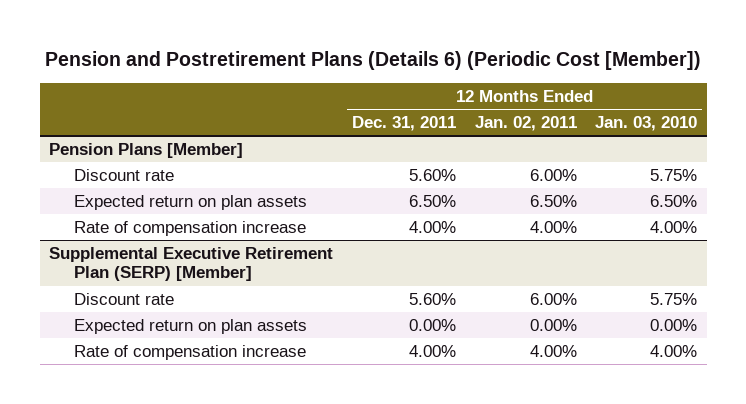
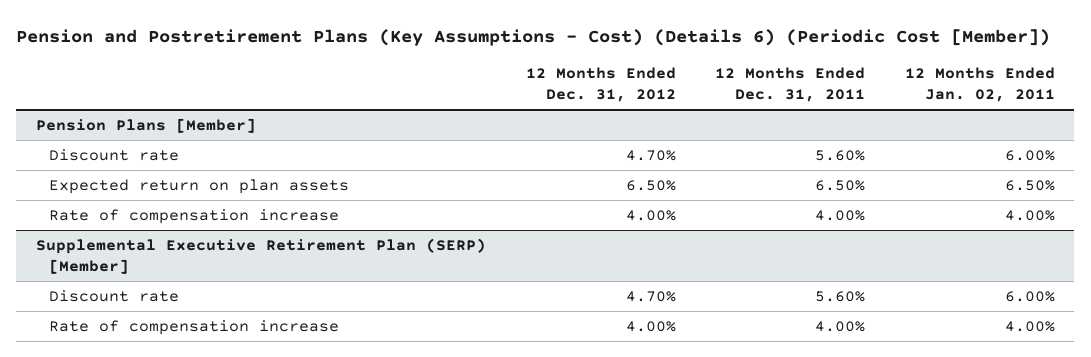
[45,51,702,71] Pension and Postretirement Plans (Details 6) (Periodic Cost [Member]) -> [16,28,1051,46] Pension and Postretirement Plans (Key Assumptions - Cost) (Details 6) (Periodic Cost [Member])
[595,116,698,132] Jan. 03, 2010 -> none
none -> [525,67,676,103] 12 Months Ended Dec. 31, 2012
[73,318,307,334] Expected return on plan assets -> none

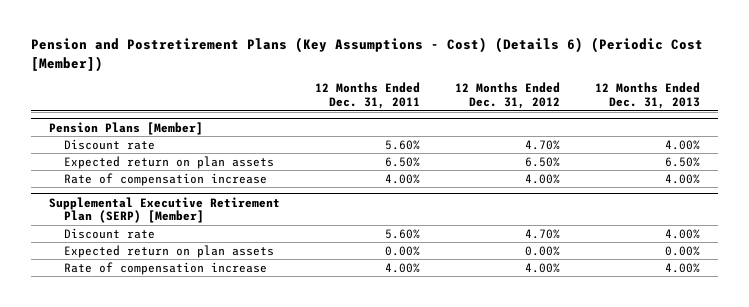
[904,67,1055,103] 12 Months Ended Jan. 02, 2011 -> none
none -> [595,82,701,110] 12 Months Ended Dec. 31, 2013
none -> [64,244,275,258] Expected return on plan assets

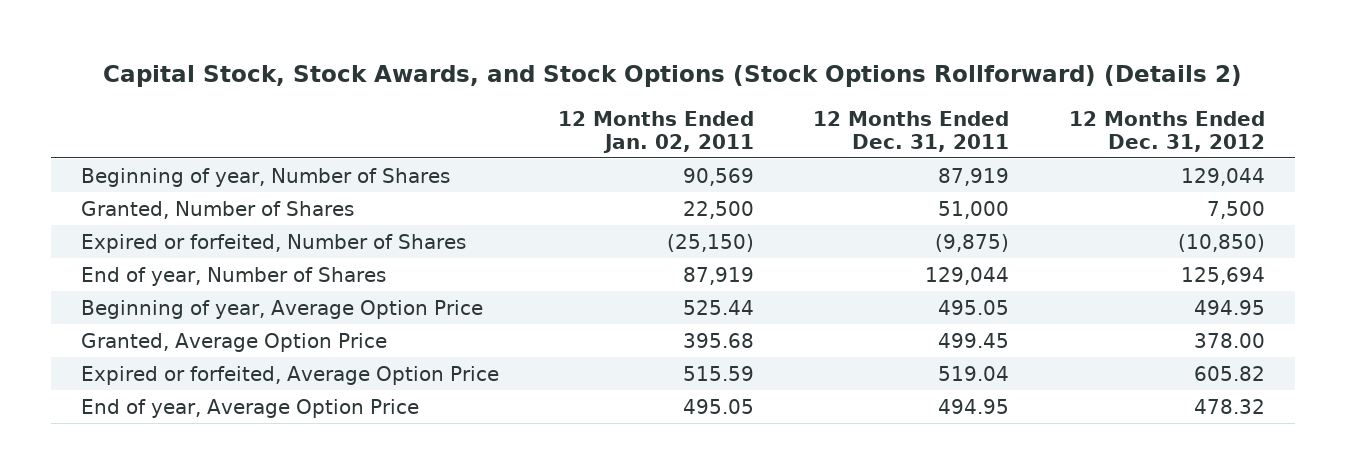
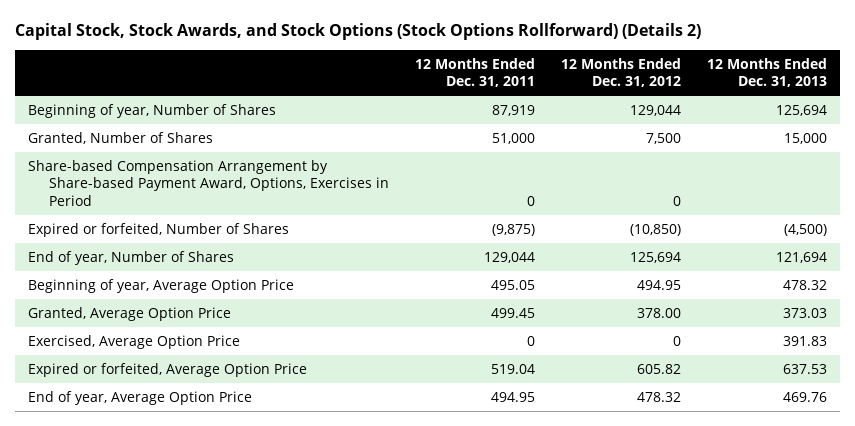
[558,110,755,153] 12 Months Ended Jan. 02, 2011 -> none
none -> [707,57,828,87] 12 Months Ended Dec. 31, 2013
none -> [28,159,390,206] Share-based Compensation Arrangement by Share-based Payment Award, Options, Exercises in Period
none -> [28,334,241,349] Exercised, Average Option Price

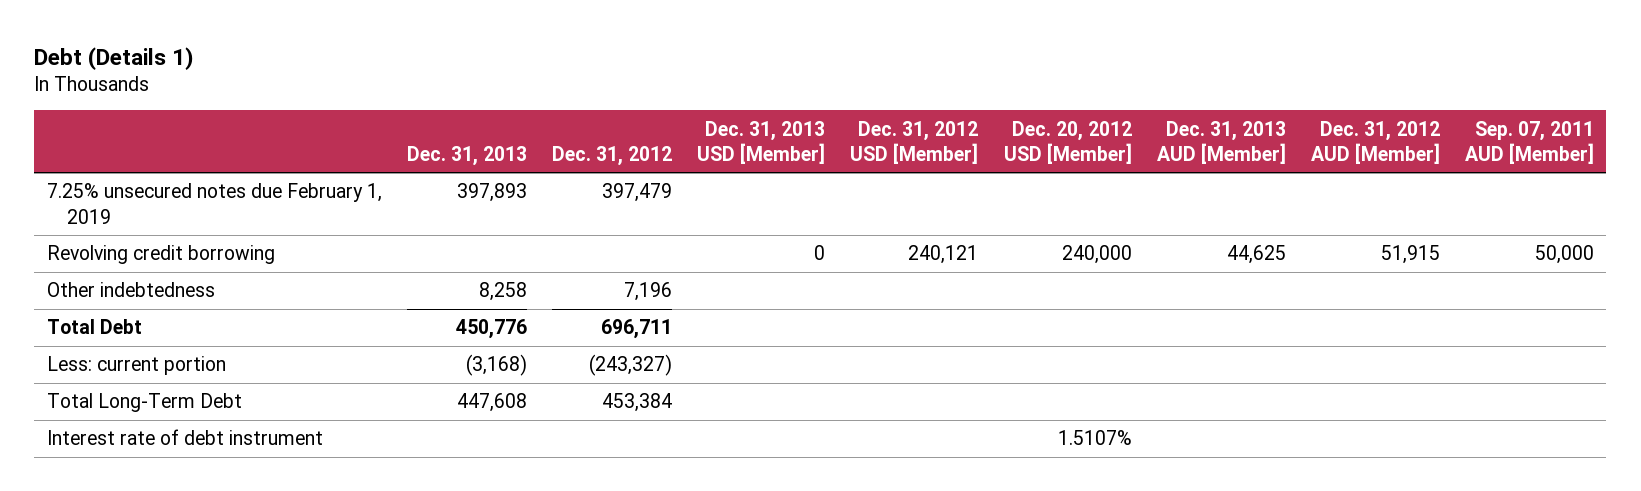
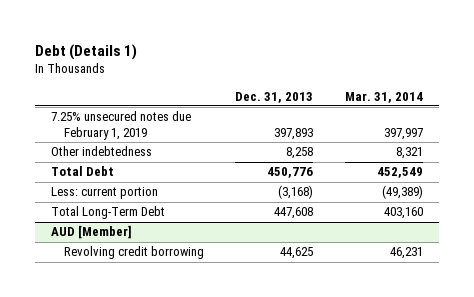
[552,145,673,166] Dec. 31, 2012 -> none
[697,120,826,164] Dec. 31, 2013 USD [Member] -> none
[850,120,979,164] Dec. 31, 2012 USD [Member] -> none
[1003,120,1132,164] Dec. 20, 2012 USD [Member] -> none
[1156,120,1286,164] Dec. 31, 2013 AUD [Member] -> none
[1310,120,1440,164] Dec. 31, 2012 AUD [Member] -> none
[1464,120,1594,164] Sep. 07, 2011 AUD [Member] -> none
none -> [345,91,424,103] Mar. 31, 2014
[47,245,276,265] Revolving credit borrowing -> none
[47,429,324,446] Interest rate of debt instrument -> none
none -> [51,225,133,240] AUD [Member]
none -> [63,246,204,260] Revolving credit borrowing

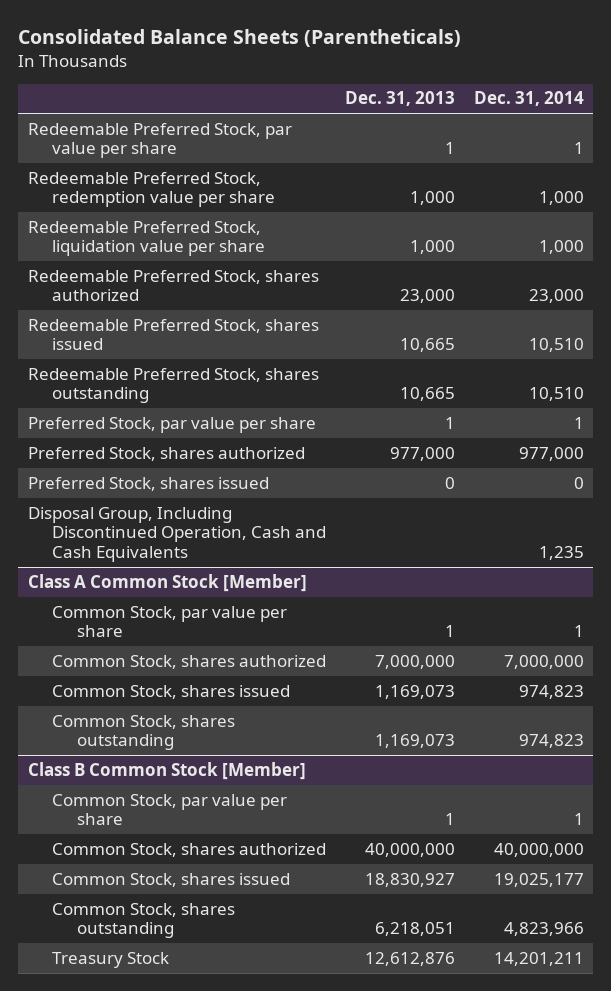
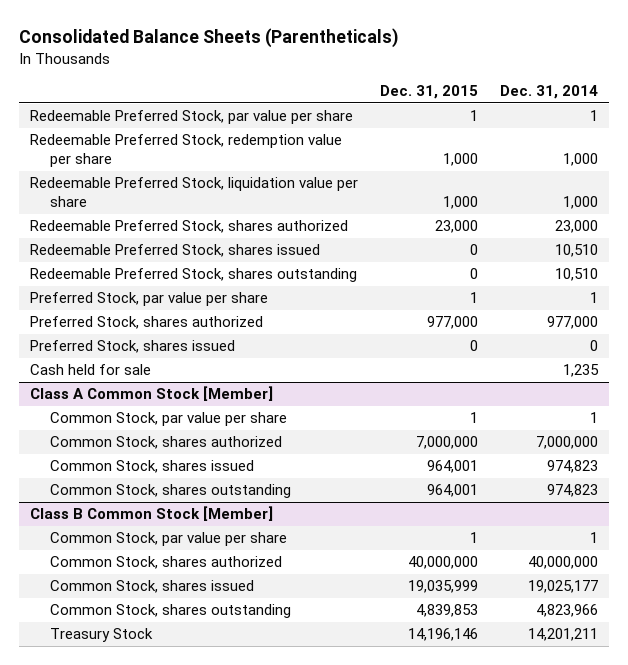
[345,91,456,107] Dec. 31, 2013 -> none
none -> [380,84,479,99] Dec. 31, 2015
[27,506,327,562] Disposal Group, Including Discontinued Operation, Cash and Cash Equivalents -> [30,364,152,376] Cash held for sale

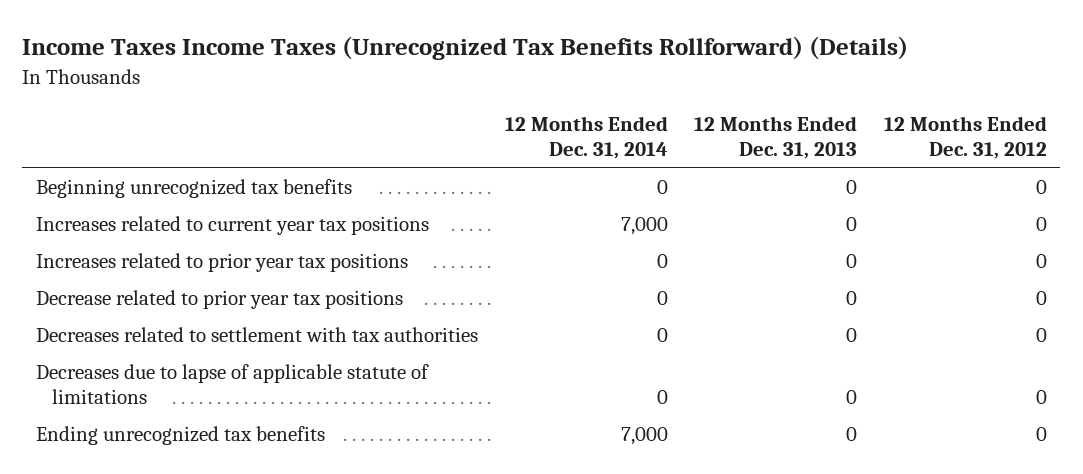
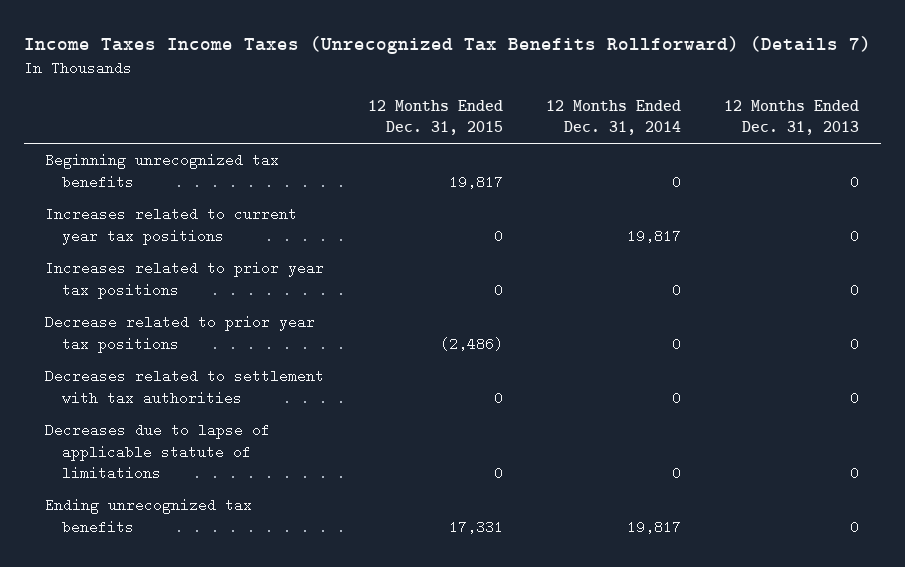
[22,36,909,61] Income Taxes Income Taxes (Unrecognized Tax Benefits Rollforward) (Details) -> [23,35,871,54] Income Taxes Income Taxes (Unrecognized Tax Benefits Rollforward) (Details 7)
[884,115,1048,159] 12 Months Ended Dec. 31, 2012 -> none
none -> [367,99,503,136] 12 Months Ended Dec. 31, 2015
[620,216,668,235] 7,000 -> [627,228,682,243] 19,817
[620,426,668,445] 7,000 -> [627,519,682,534] 19,817

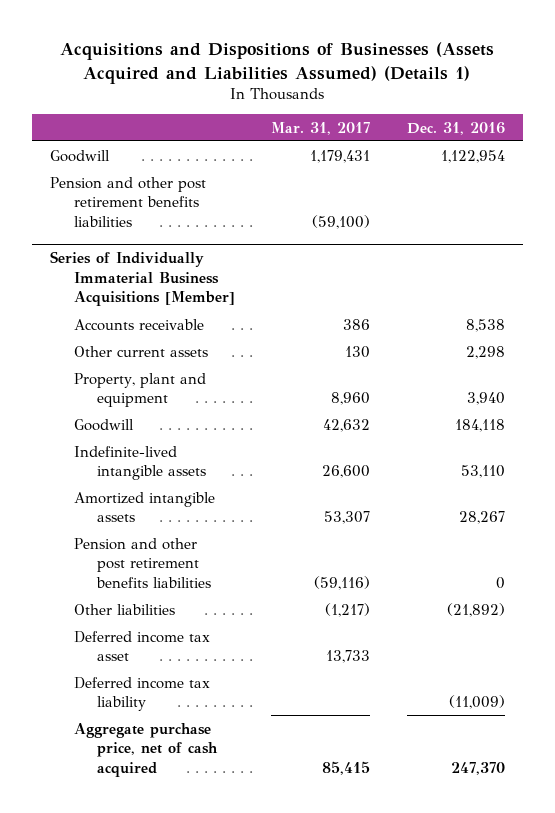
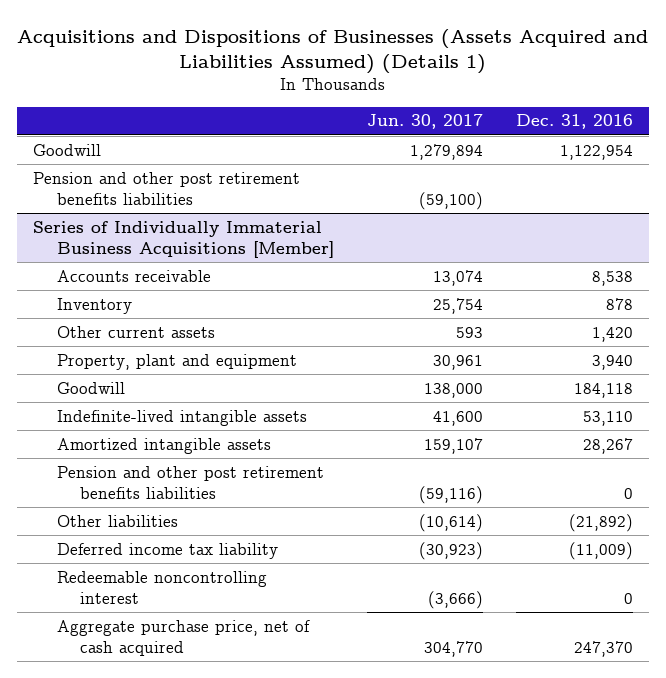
[271,121,371,135] Mar. 31, 2017 -> none
none -> [366,114,483,130] Jun. 30, 2017
none -> [56,297,132,314] Inventory
[465,345,505,359] 2,298 -> [591,326,633,342] 1,420
[73,630,210,662] Deferred income tax asset -> none
none -> [56,570,267,604] Redeemable noncontrolling interest

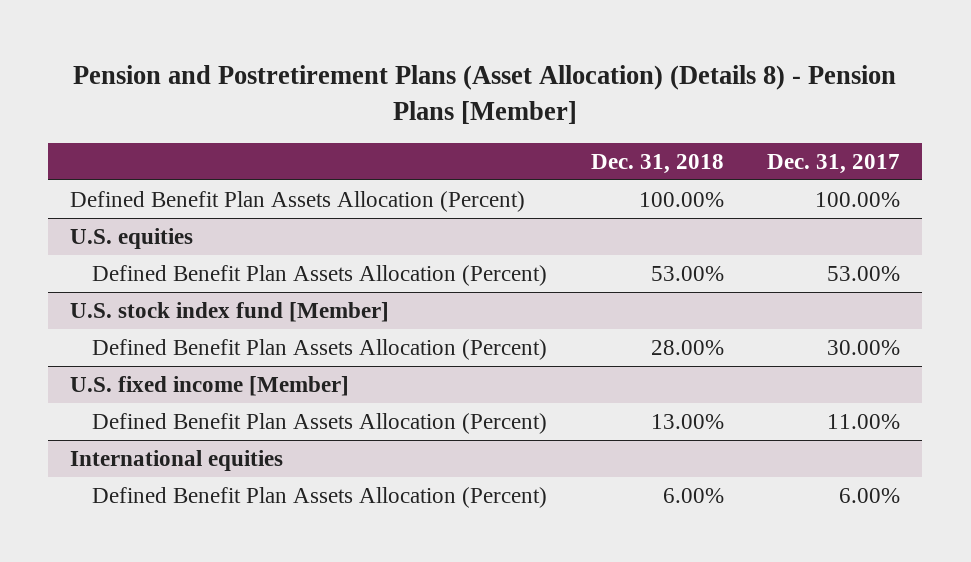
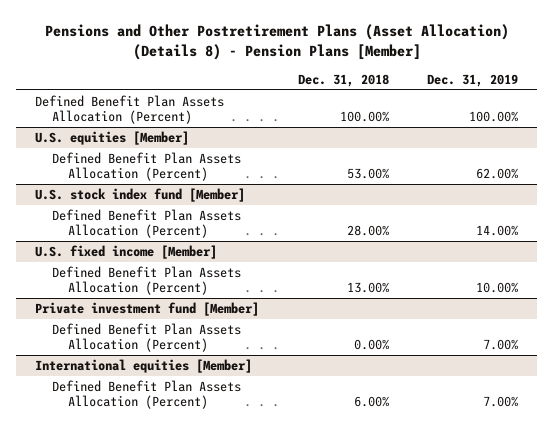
[73,64,897,124] Pension and Postretirement Plans (Asset Allocation) (Details 8) - Pension Plans [Member] -> [44,24,509,61] Pensions and Other Postretirement Plans (Asset Allocation) (Details 8) - Pension Plans [Member]
[767,153,901,174] Dec. 31, 2017 -> none
none -> [426,73,518,87] Dec. 31, 2019
[70,228,194,250] U.S. equities -> [35,130,190,145] U.S. equities [Member]
none -> [35,301,260,316] Private investment fund [Member]
none -> [51,322,241,353] Defined Benefit Plan Assets Allocation (Percent)
[70,450,284,472] International equities -> [35,358,253,373] International equities [Member]

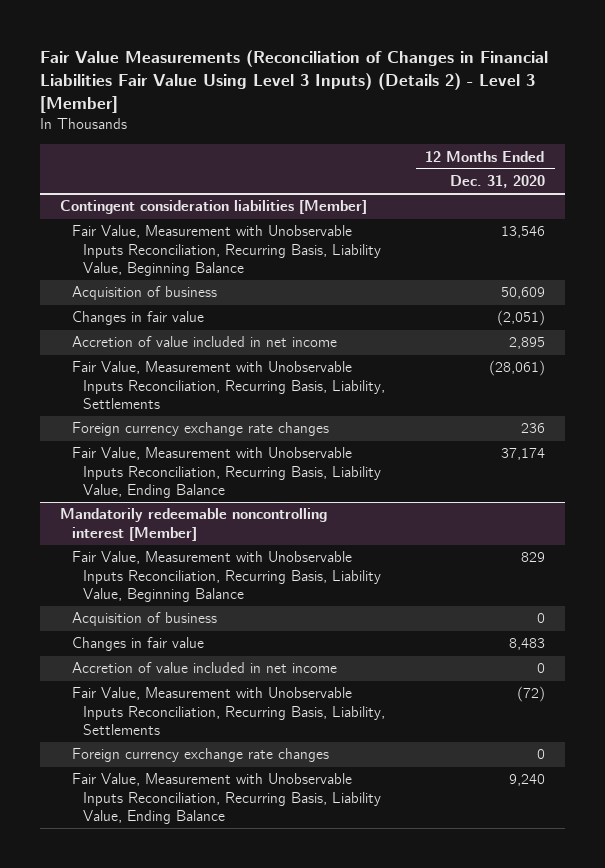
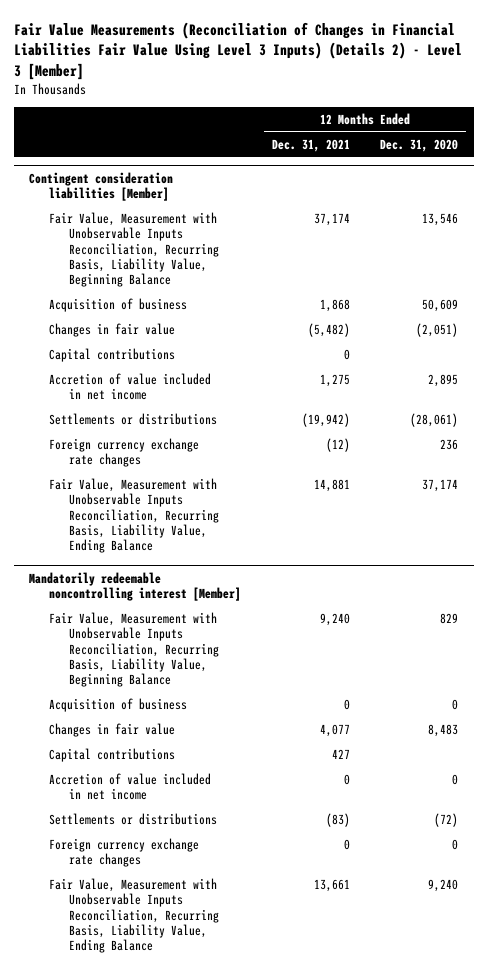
none -> [271,138,350,152] Dec. 31, 2021
none -> [49,348,176,363] Capital contributions
[71,361,386,409] Fair Value, Measurement with Unobservable Inputs Reconciliation, Recurring Basis, Liability, Settlements -> [49,413,218,426] Settlements or distributions
none -> [49,748,176,763] Capital contributions
[71,687,386,735] Fair Value, Measurement with Unobservable Inputs Reconciliation, Recurring Basis, Liability, Settlements -> [49,813,218,826] Settlements or distributions

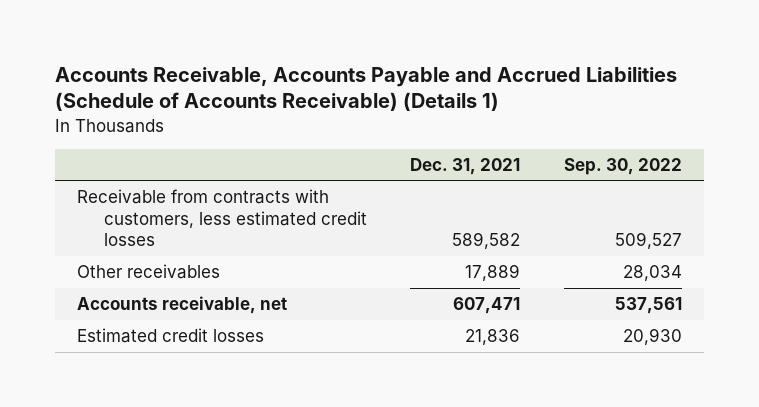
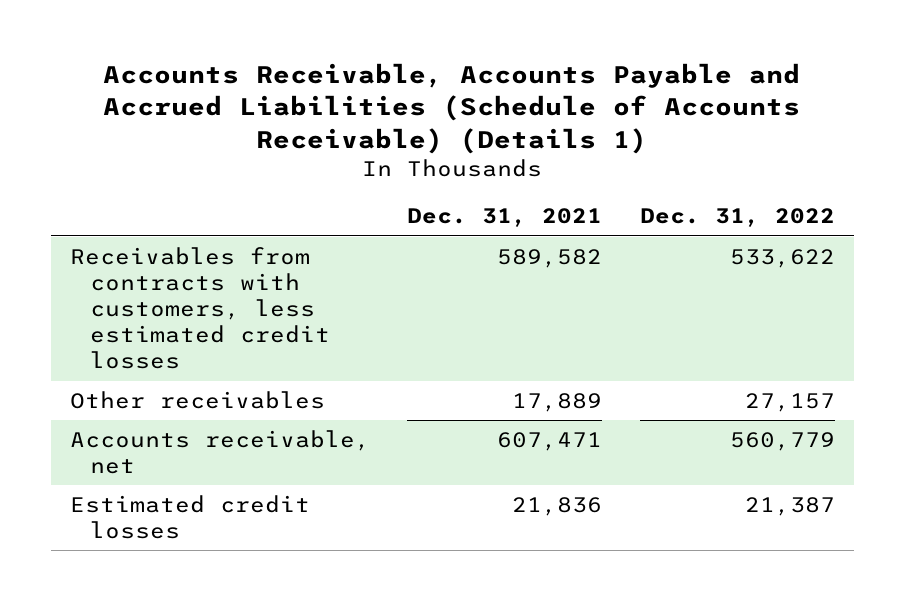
[563,157,682,175] Sep. 30, 2022 -> none
none -> [639,208,835,228] Dec. 31, 2022
[76,189,367,246] Receivable from contracts with customers, less estimated credit losses -> [69,246,331,370] Receivables from contracts with customers, less estimated credit losses

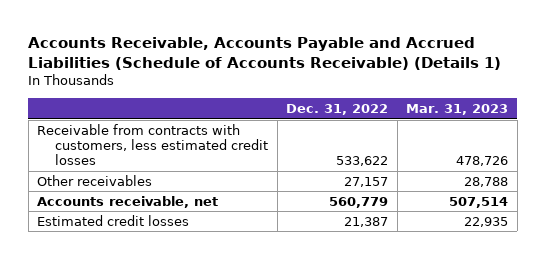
[407,208,603,228] Dec. 31, 2021 -> none
none -> [406,104,509,116] Mar. 31, 2023
[69,246,331,370] Receivables from contracts with customers, less estimated credit losses -> [37,123,269,166] Receivable from contracts with customers, less estimated credit losses

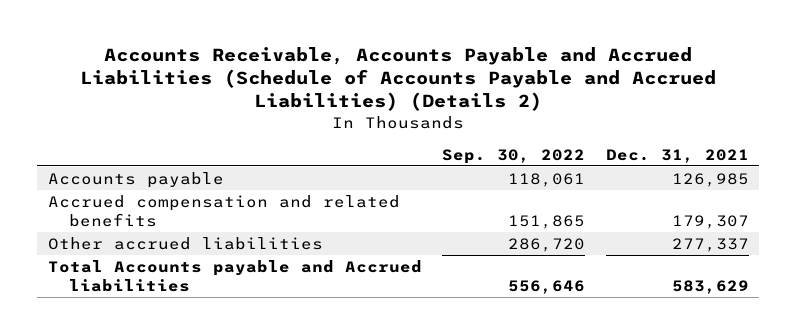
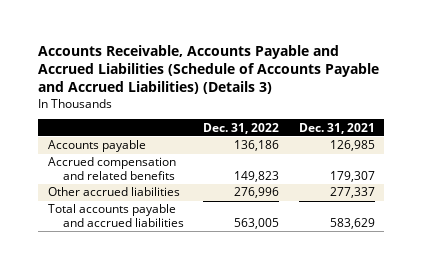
[80,46,717,112] Accounts Receivable, Accounts Payable and Accrued Liabilities (Schedule of Accounts Payable and Accrued Liabilities) (Details 2) -> [37,44,379,94] Accounts Receivable, Accounts Payable and Accrued Liabilities (Schedule of Accounts Payable and Accrued Liabilities) (Details 3)
[442,148,586,164] Sep. 30, 2022 -> none
none -> [203,122,280,134] Dec. 31, 2022
[47,259,422,292] Total Accounts payable and Accrued liabilities -> [47,204,184,227] Total accounts payable and accrued liabilities

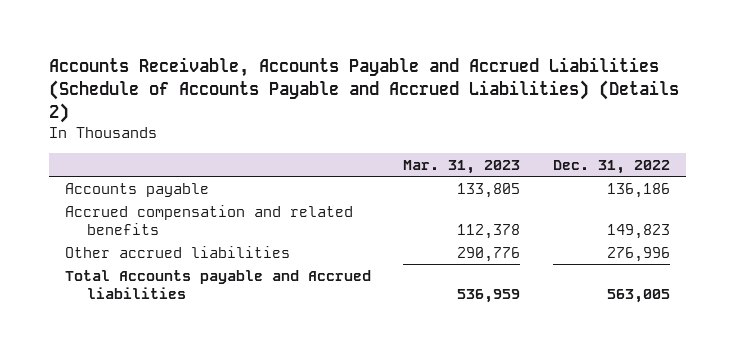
[37,44,379,94] Accounts Receivable, Accounts Payable and Accrued Liabilities (Schedule of Accounts Payable and Accrued Liabilities) (Details 3) -> [48,56,679,124] Accounts Receivable, Accounts Payable and Accrued Liabilities (Schedule of Accounts Payable and Accrued Liabilities) (Details 2)
[298,122,375,134] Dec. 31, 2021 -> none
none -> [403,160,521,175] Mar. 31, 2023
[47,204,184,227] Total accounts payable and accrued liabilities -> [64,269,371,300] Total Accounts payable and Accrued liabilities

